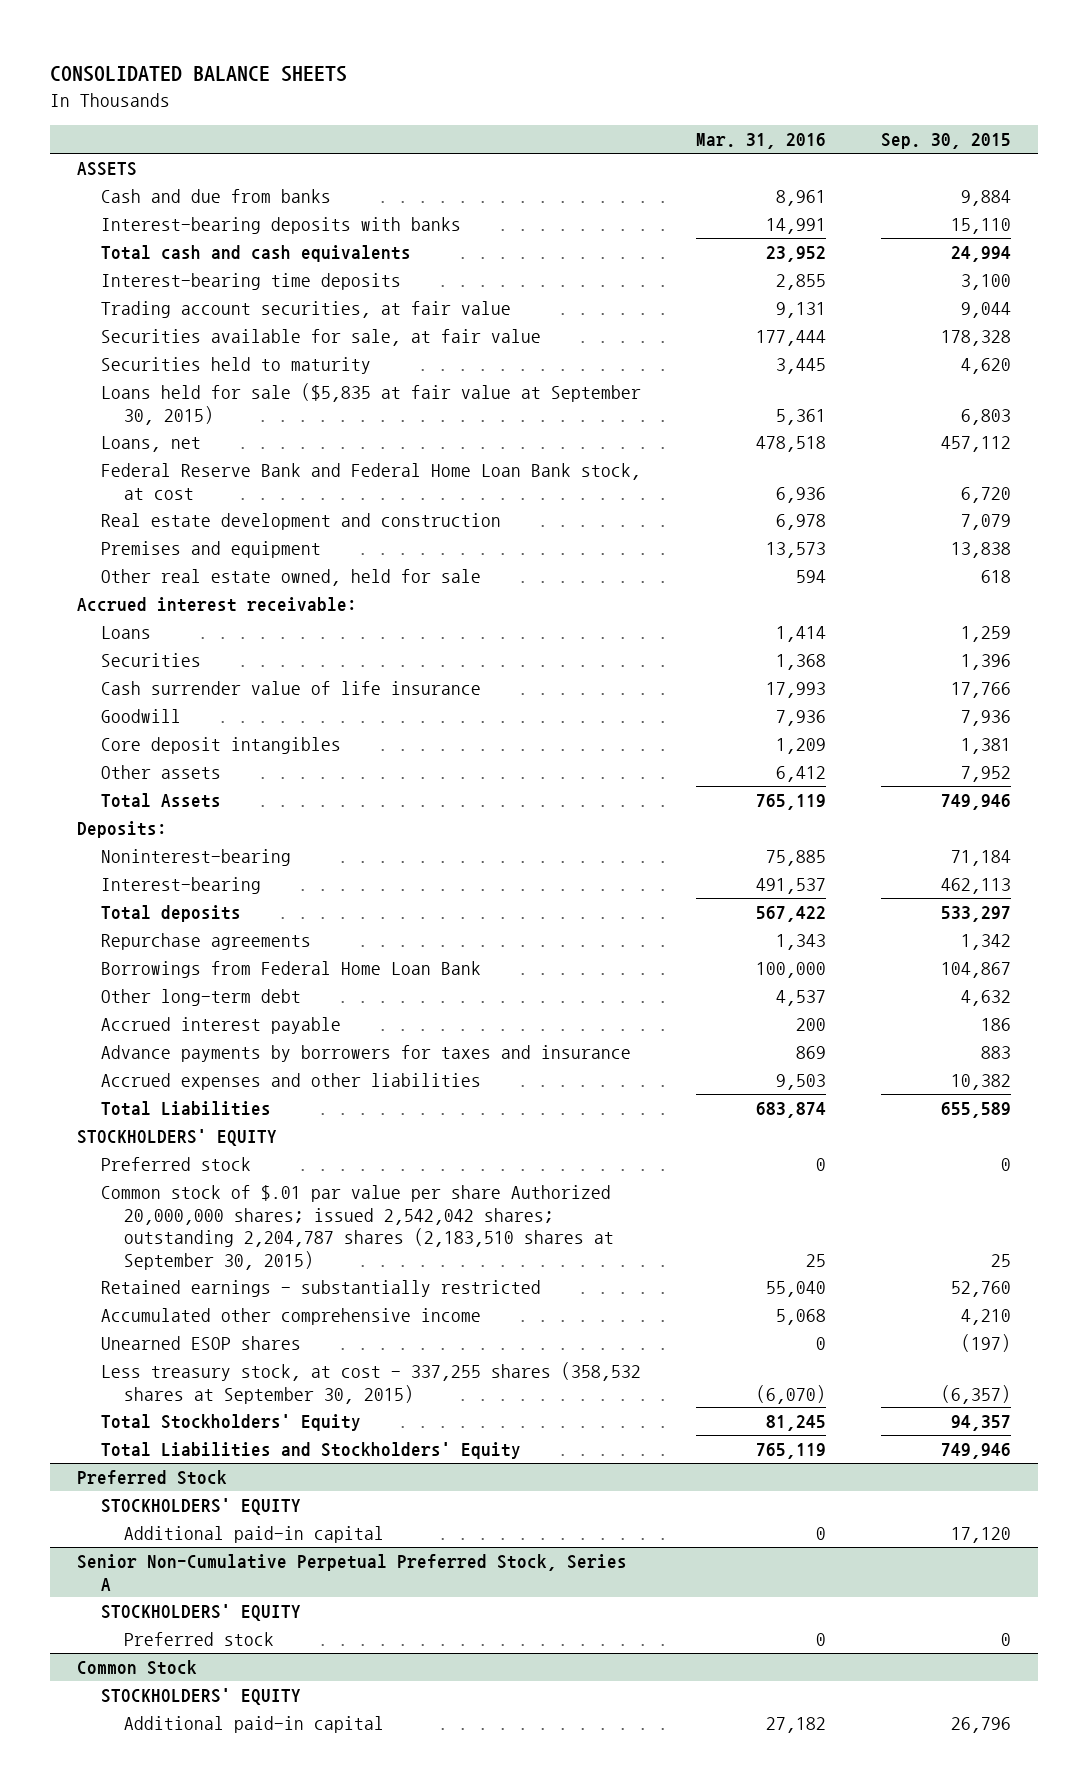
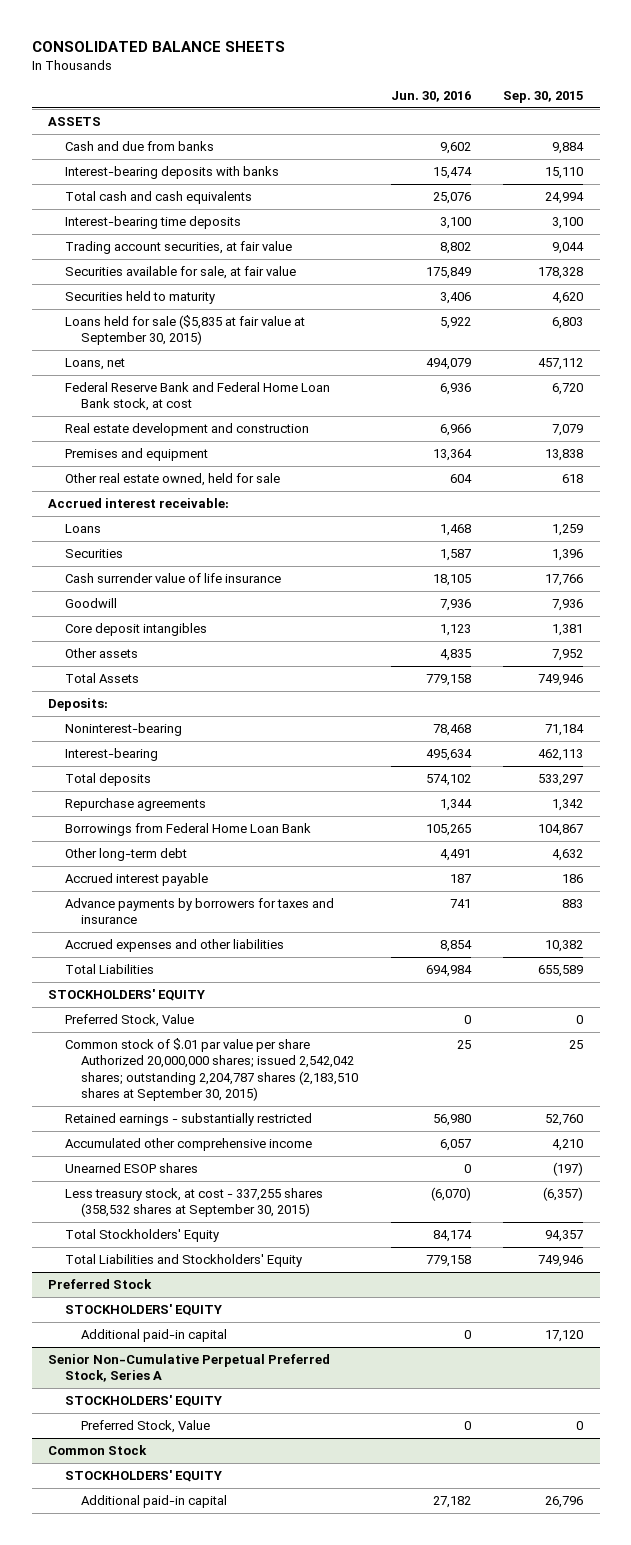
[695,133,826,150] Mar. 31, 2016 -> none
none -> [390,90,471,102] Jun. 30, 2016
[100,1157,251,1172] Preferred stock -> [64,1014,194,1028] Preferred Stock, Value
[124,1632,275,1647] Preferred stock -> [81,1420,211,1434] Preferred Stock, Value

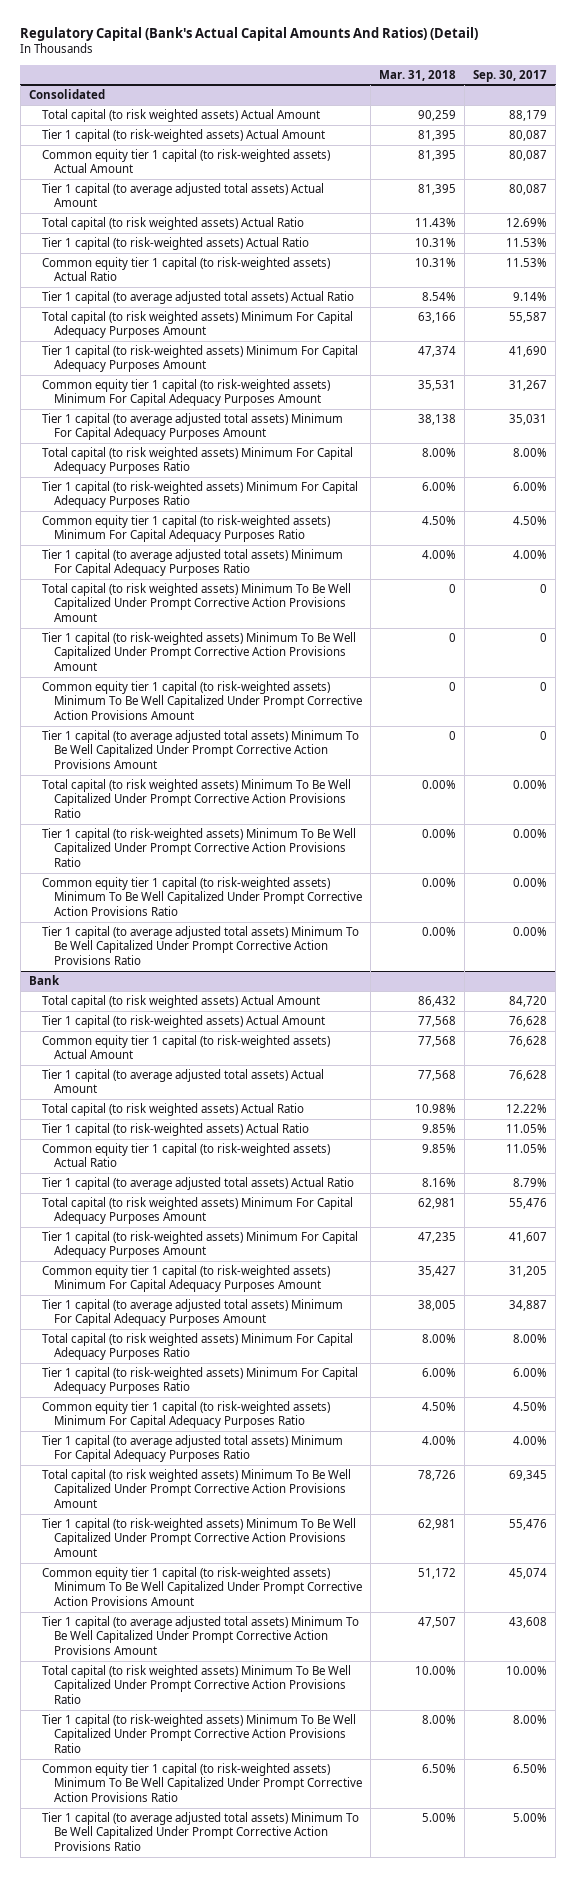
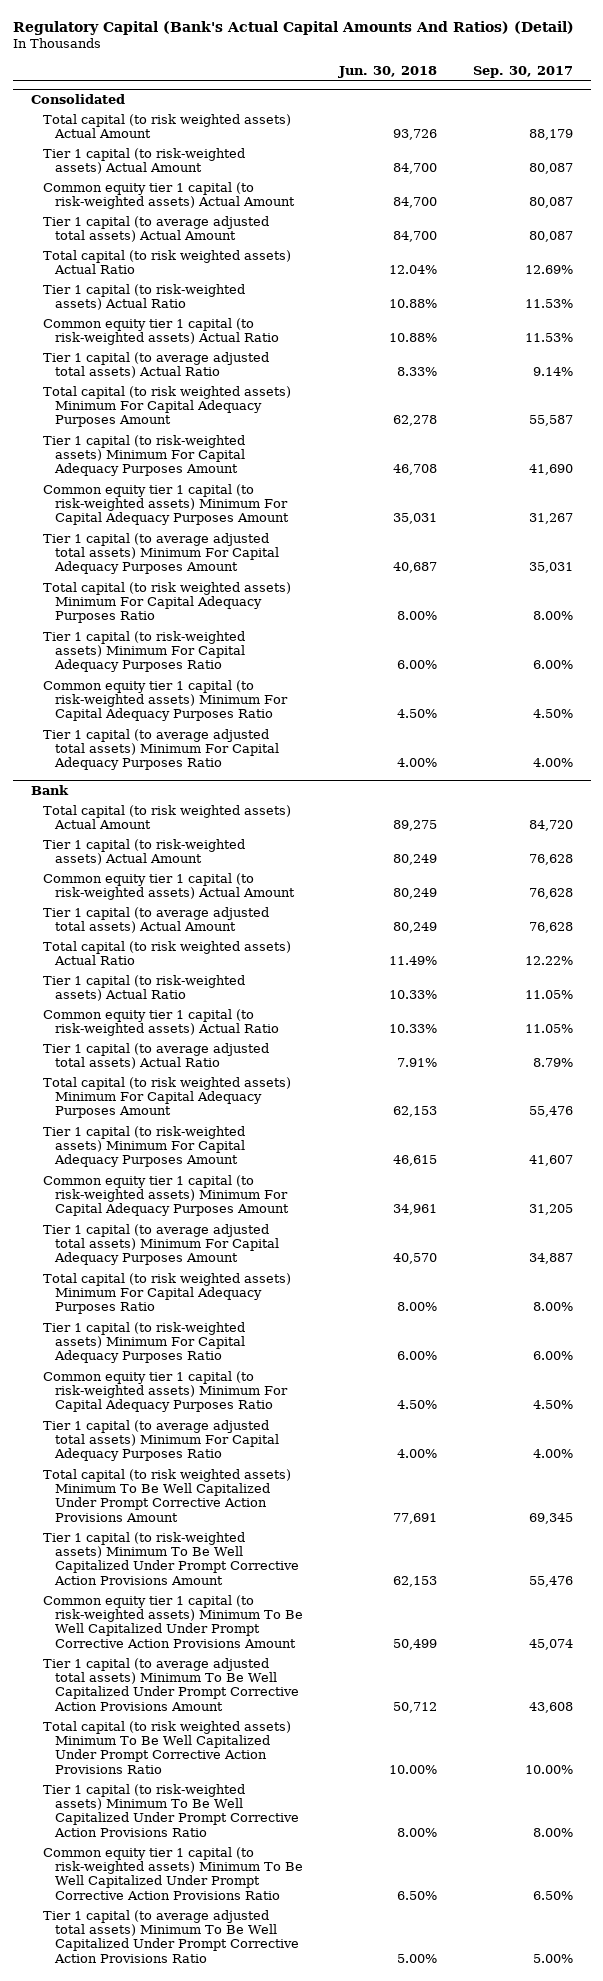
[379,69,457,81] Mar. 31, 2018 -> none
none -> [337,66,437,79] Jun. 30, 2018
[41,582,351,622] Total capital (to risk weighted assets) Minimum To Be Well Capitalized Under Prompt Corrective Action Provisions Amount -> none
[41,631,356,671] Tier 1 capital (to risk-weighted assets) Minimum To Be Well Capitalized Under Prompt Corrective Action Provisions Amount -> none
[41,680,363,720] Common equity tier 1 capital (to risk-weighted assets) Minimum To Be Well Capitalized Under Prompt Corrective Action Provisions Amount -> none
[41,729,359,769] Tier 1 capital (to average adjusted total assets) Minimum To Be Well Capitalized Under Prompt Corrective Action Provisions Amount -> none
[41,778,351,818] Total capital (to risk weighted assets) Minimum To Be Well Capitalized Under Prompt Corrective Action Provisions Ratio -> none
[41,827,356,867] Tier 1 capital (to risk-weighted assets) Minimum To Be Well Capitalized Under Prompt Corrective Action Provisions Ratio -> none
[41,876,363,916] Common equity tier 1 capital (to risk-weighted assets) Minimum To Be Well Capitalized Under Prompt Corrective Action Provisions Ratio -> none
[41,925,359,965] Tier 1 capital (to average adjusted total assets) Minimum To Be Well Capitalized Under Prompt Corrective Action Provisions Ratio -> none

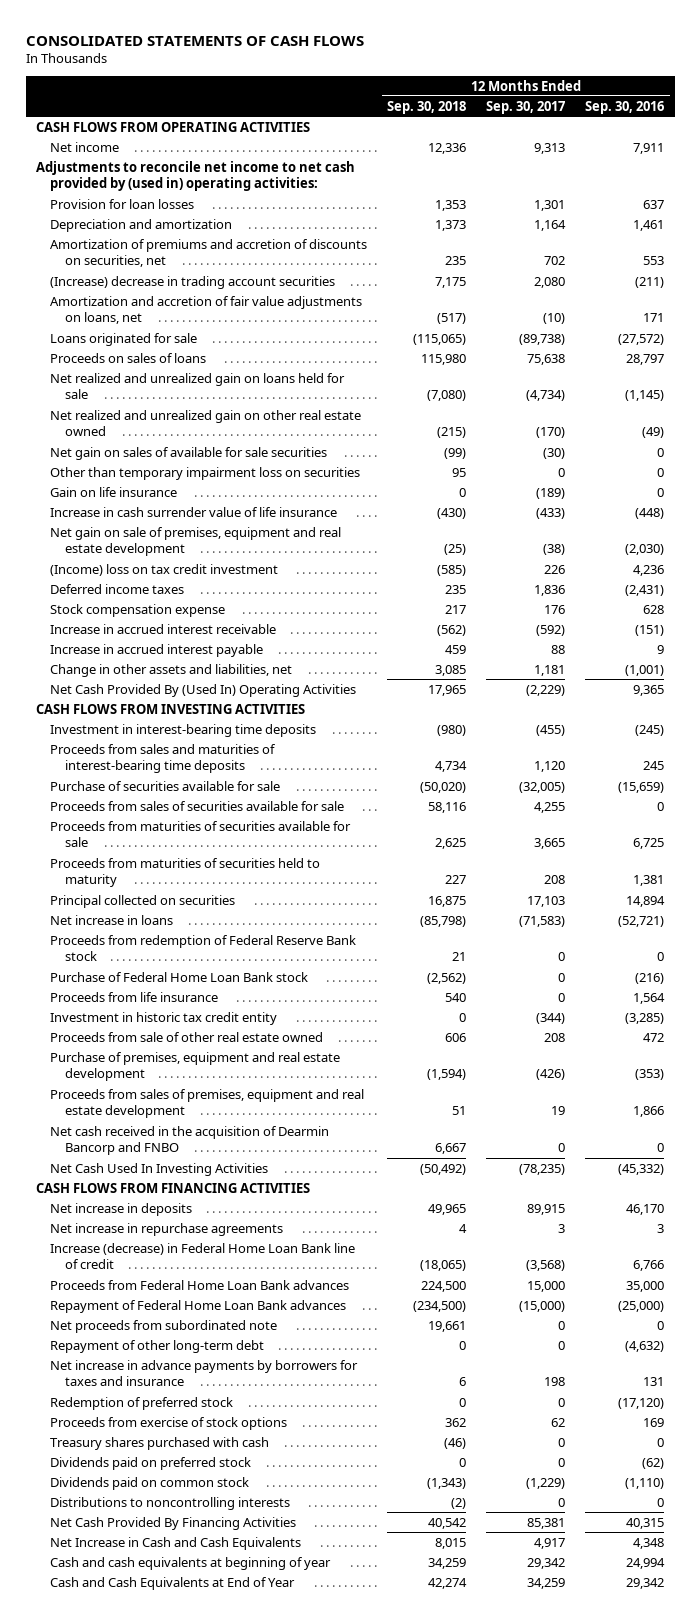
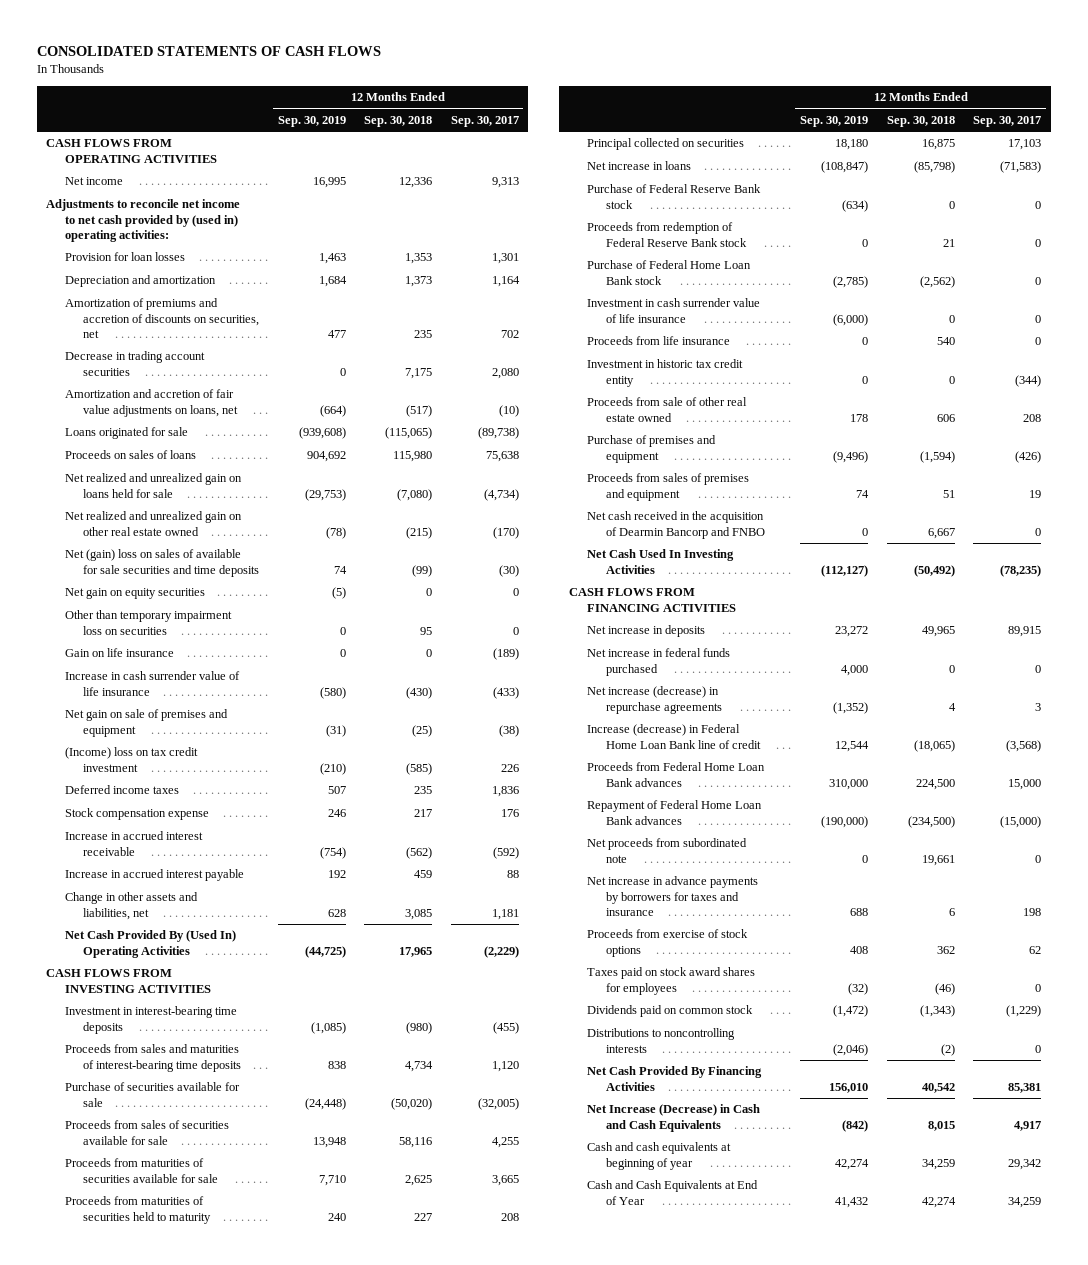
[585,100,665,114] Sep. 30, 2016 -> none
none -> [277,116,346,128] Sep. 30, 2019
[50,275,336,289] (Increase) decrease in trading account securities -> [64,351,205,376] Decrease in trading account securities
[50,446,328,460] Net gain on sales of available for sale securities -> [64,549,259,577] Net (gain) loss on sales of available for sale securities and time deposits
none -> [64,588,205,600] Net gain on equity securities
[50,526,342,557] Net gain on sale of premises, equipment and real estate development -> [64,709,228,737] Net gain on sale of premises and equipment
none -> [587,184,762,209] Purchase of Federal Reserve Bank stock
none -> [587,298,761,323] Investment in cash surrender value of life insurance
[50,1051,341,1082] Purchase of premises, equipment and real estate development -> [587,435,717,463] Purchase of premises and equipment
[50,1088,365,1119] Proceeds from sales of premises, equipment and real estate development -> [587,473,750,501] Proceeds from sales of premises and equipment
none -> [587,648,731,676] Net increase in federal funds purchased
[50,1222,284,1236] Net increase in repurchase agreements -> [587,686,722,714] Net increase (decrease) in repurchase agreements
[50,1339,265,1353] Repayment of other long-term debt -> none
[50,1396,234,1410] Redemption of preferred stock -> none
[50,1436,270,1450] Treasury shares purchased with cash -> none
[50,1456,252,1470] Dividends paid on preferred stock -> none
none -> [587,967,756,995] Taxes paid on stock award shares for employees
[50,1536,302,1550] Net Increase in Cash and Cash Equivalents -> [587,1104,761,1132] Net Increase (Decrease) in Cash and Cash Equivalents

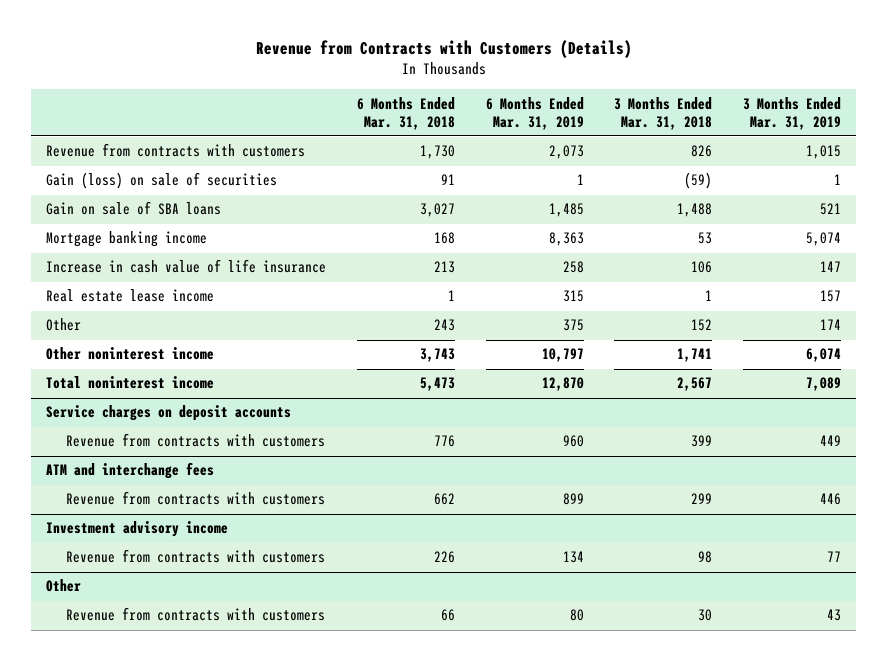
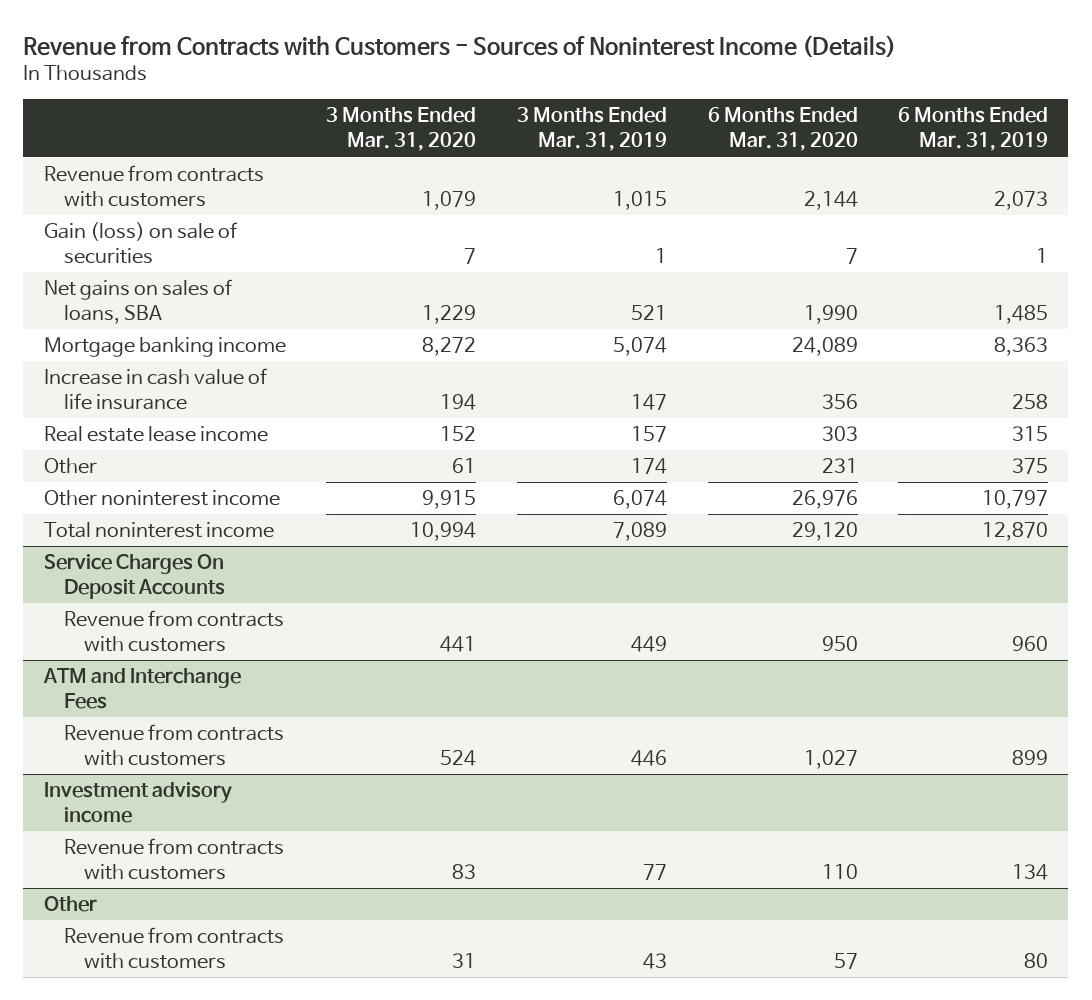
[255,40,632,59] Revenue from Contracts with Customers (Details) -> [23,34,897,58] Revenue from Contracts with Customers - Sources of Noninterest Income (Details)
[356,96,455,130] 6 Months Ended Mar. 31, 2018 -> none
[614,96,713,130] 3 Months Ended Mar. 31, 2018 -> none
none -> [326,107,477,152] 3 Months Ended Mar. 31, 2020
none -> [707,107,858,152] 6 Months Ended Mar. 31, 2020
[46,201,222,216] Gain on sale of SBA loans -> [43,279,232,325] Net gains on sales of loans, SBA
[46,405,292,422] Service charges on deposit accounts -> [43,554,225,600] Service Charges On Deposit Accounts
[46,462,215,480] ATM and interchange fees -> [42,668,241,710] ATM and Interchange Fees

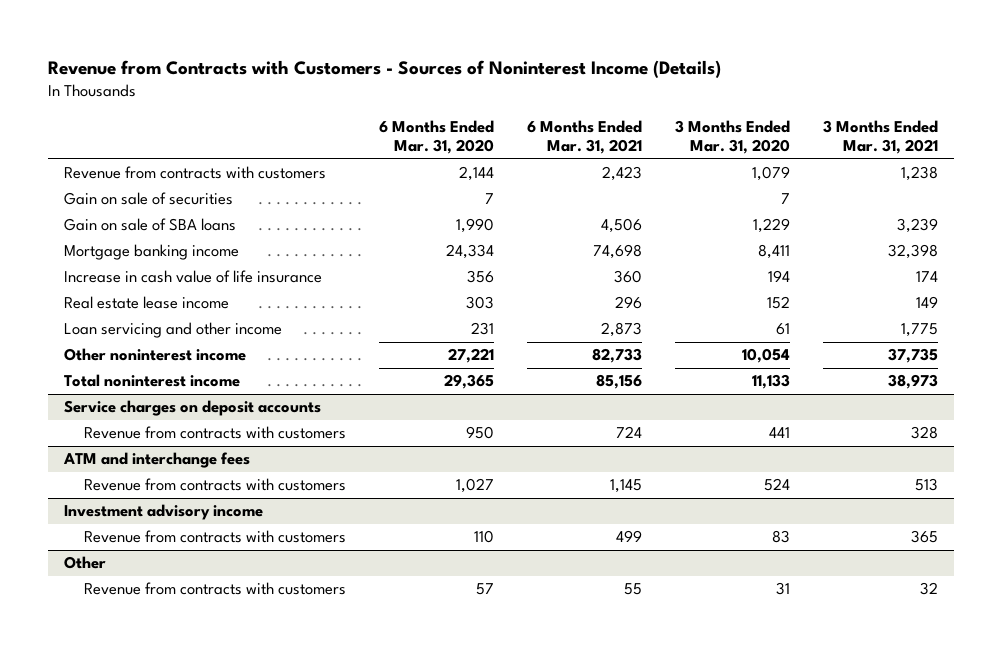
[516,107,667,152] 3 Months Ended Mar. 31, 2019 -> none
[898,107,1049,152] 6 Months Ended Mar. 31, 2019 -> none
none -> [526,119,642,155] 6 Months Ended Mar. 31, 2021
none -> [822,119,938,155] 3 Months Ended Mar. 31, 2021
[43,222,237,265] Gain (loss) on sale of securities -> [64,192,234,206] Gain on sale of securities
[43,279,232,325] Net gains on sales of loans, SBA -> [64,218,237,232] Gain on sale of SBA loans
[422,337,477,357] 8,272 -> [757,244,790,260] 8,411
[791,337,858,357] 24,089 -> [445,244,494,260] 24,334
[43,458,97,475] Other -> [64,322,283,339] Loan servicing and other income
[422,490,477,510] 9,915 -> [741,348,790,364] 10,054
[791,490,858,510] 26,976 -> [447,348,494,364] 27,221
[410,522,477,542] 10,994 -> [751,374,790,390] 11,133
[791,522,858,542] 29,120 -> [443,374,494,390] 29,365
[43,554,225,600] Service Charges On Deposit Accounts -> [64,400,322,417] Service charges on deposit accounts
[42,668,241,710] ATM and Interchange Fees -> [63,452,251,469] ATM and interchange fees

